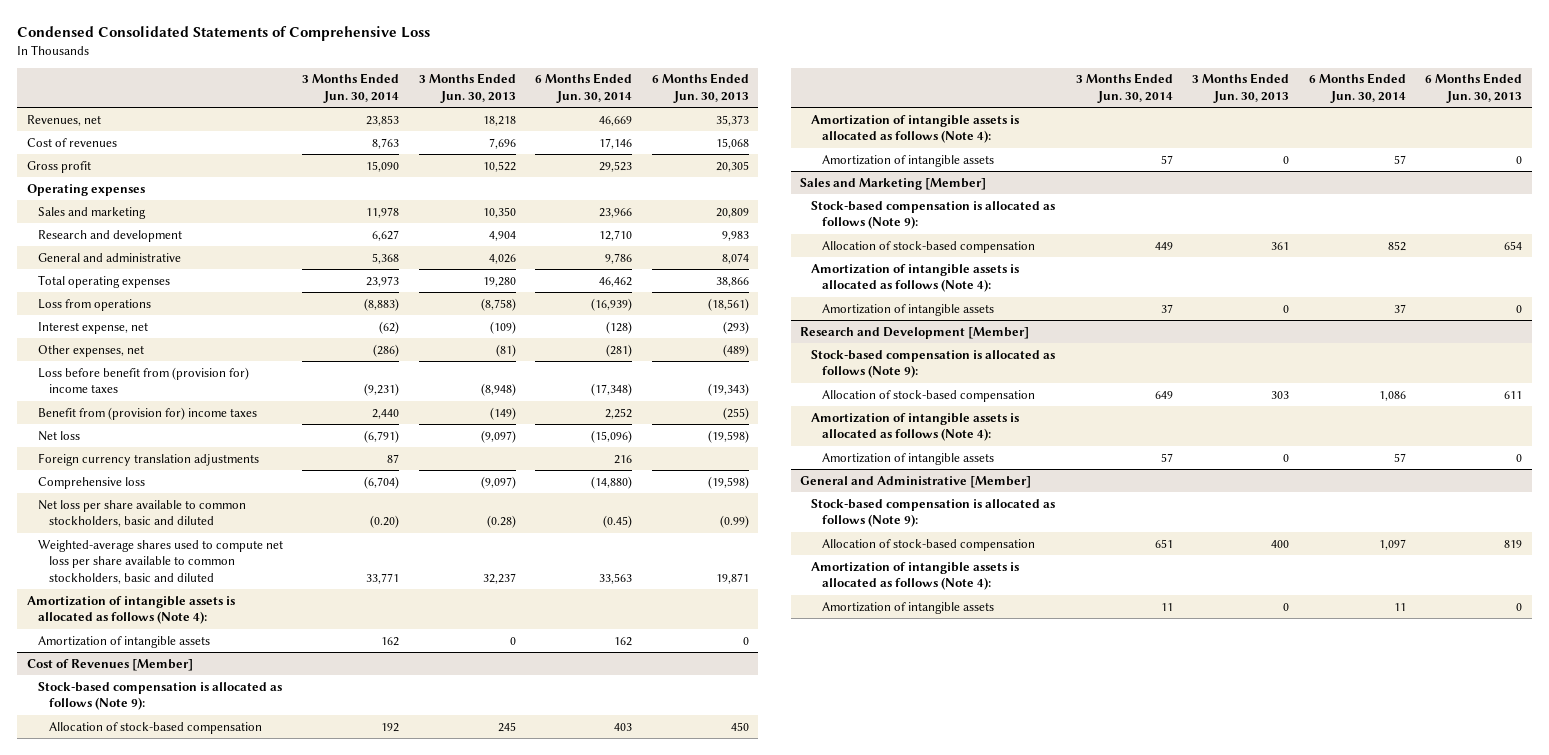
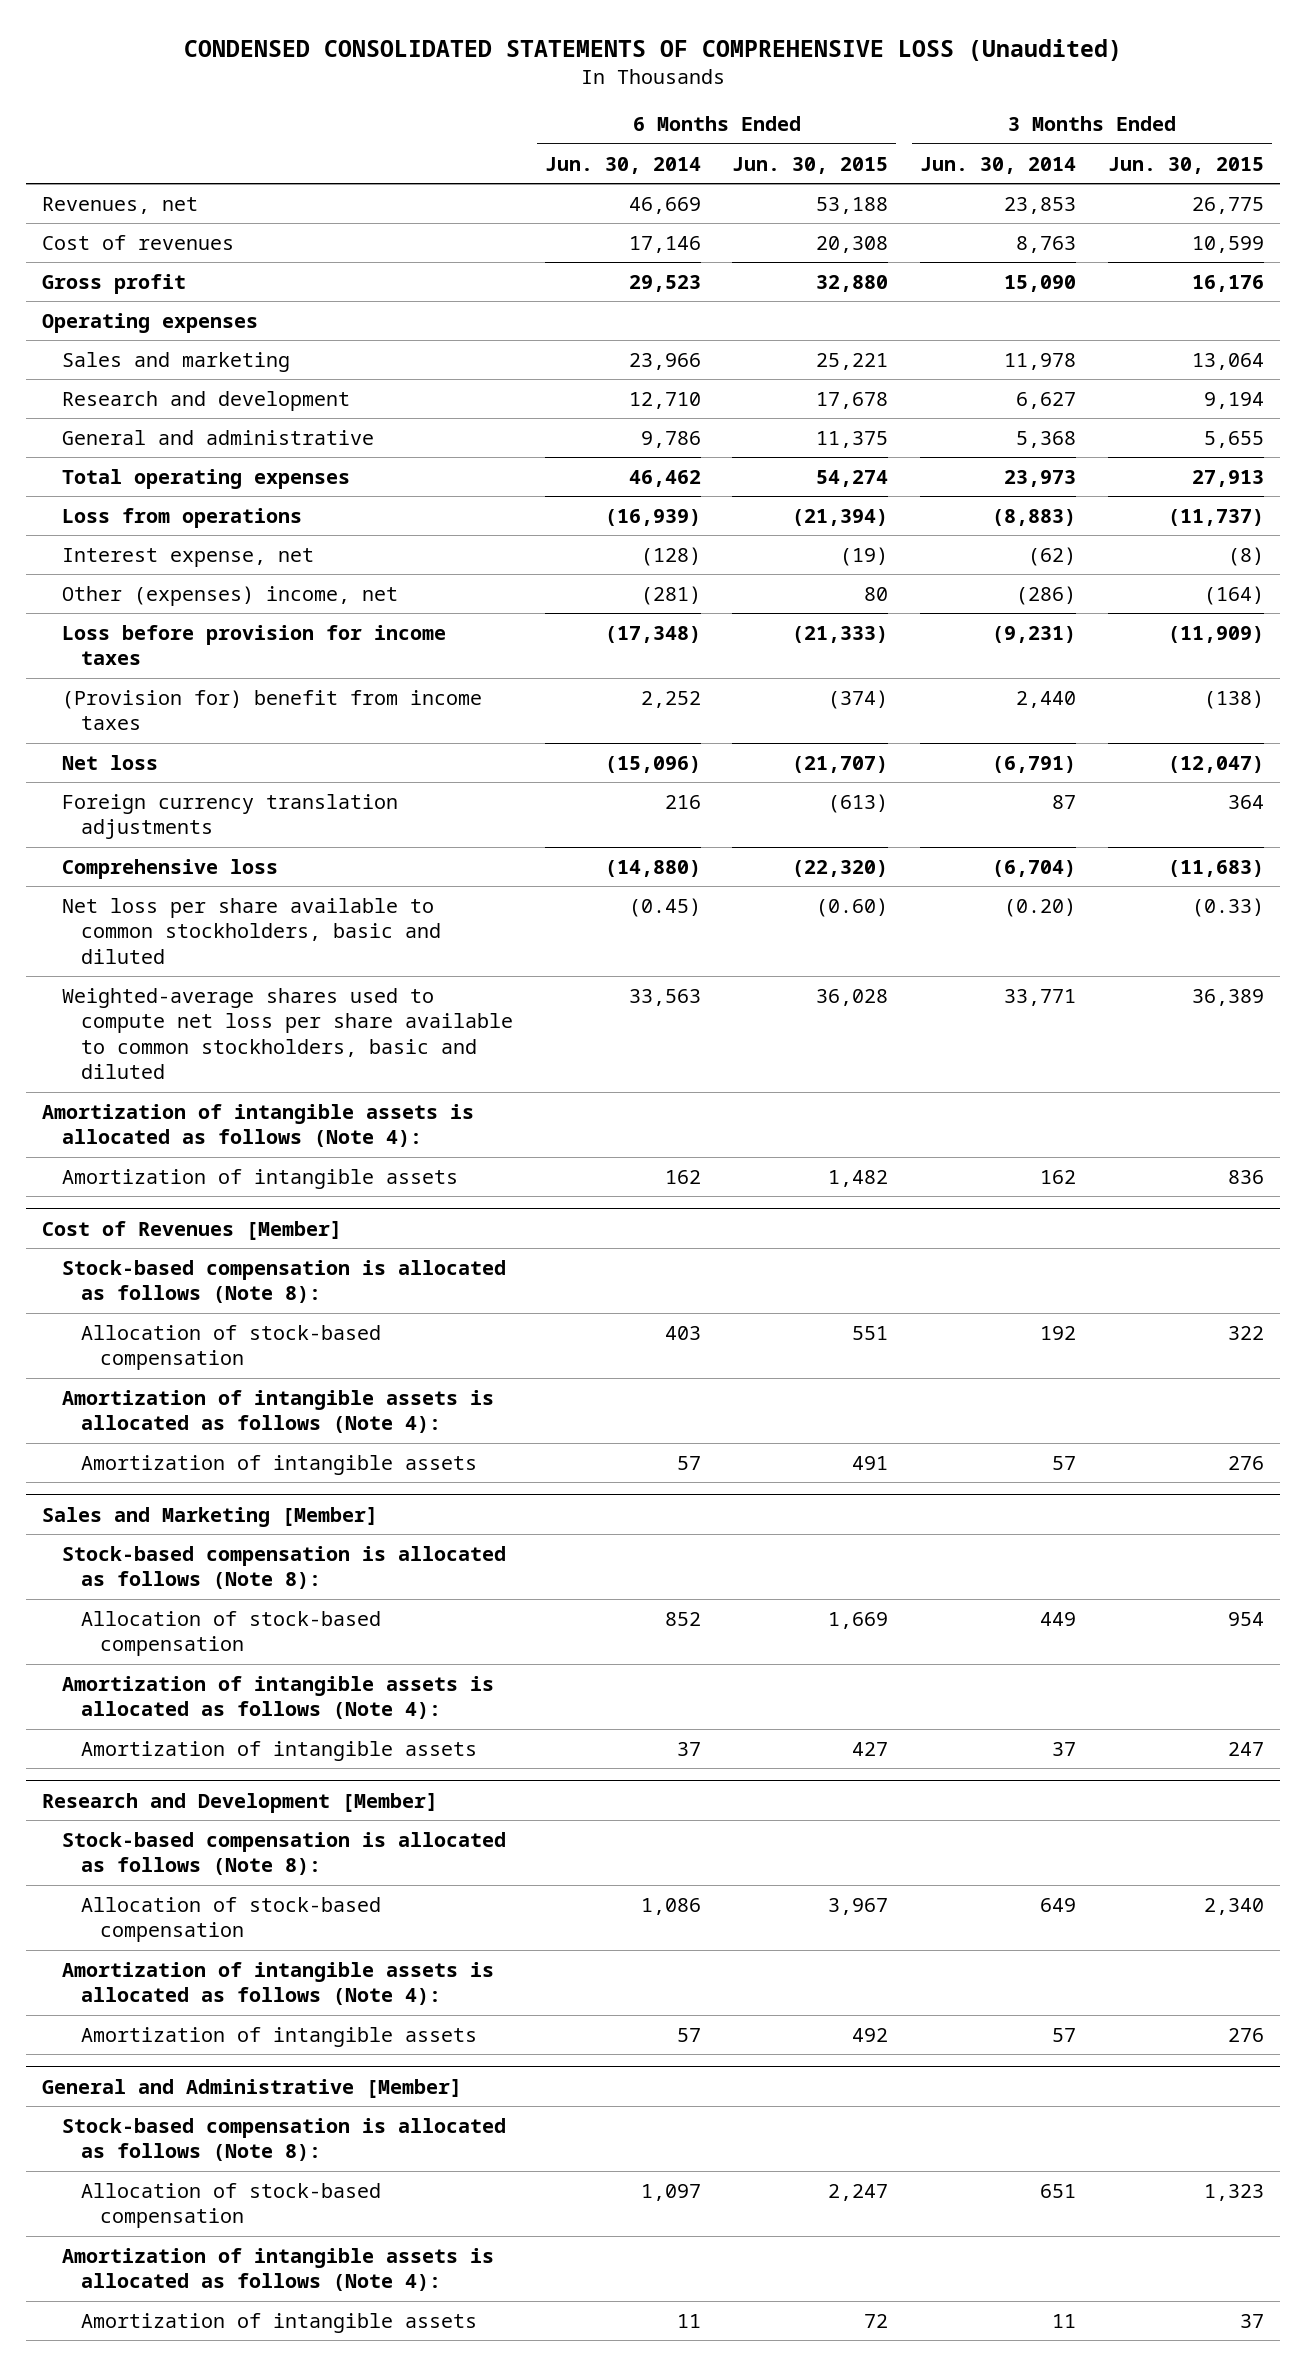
[17,26,431,42] Condensed Consolidated Statements of Comprehensive Loss -> [184,39,1123,62] CONDENSED CONSOLIDATED STATEMENTS OF COMPREHENSIVE LOSS (Unaudited)
[418,73,516,104] 3 Months Ended Jun. 30, 2013 -> none
[651,73,749,104] 6 Months Ended Jun. 30, 2013 -> none
none -> [732,156,889,174] Jun. 30, 2015
none -> [1108,156,1265,174] Jun. 30, 2015
[37,344,144,357] Other expenses, net -> [61,585,398,606] Other (expenses) income, net
[37,366,249,394] Loss before benefit from (provision for) income taxes -> [61,624,446,666] Loss before provision for income taxes
[37,406,257,420] Benefit from (provision for) income taxes -> [61,689,482,731] (Provision for) benefit from income taxes
[37,681,282,711] Stock-based compensation is allocated as follows (Note 9): -> [61,1259,506,1304] Stock-based compensation is allocated as follows (Note 8):
[811,200,1056,230] Stock-based compensation is allocated as follows (Note 9): -> [61,1545,506,1590] Stock-based compensation is allocated as follows (Note 8):
[811,349,1056,379] Stock-based compensation is allocated as follows (Note 9): -> [61,1831,506,1876] Stock-based compensation is allocated as follows (Note 8):
[811,498,1056,528] Stock-based compensation is allocated as follows (Note 9): -> [61,2117,506,2162] Stock-based compensation is allocated as follows (Note 8):

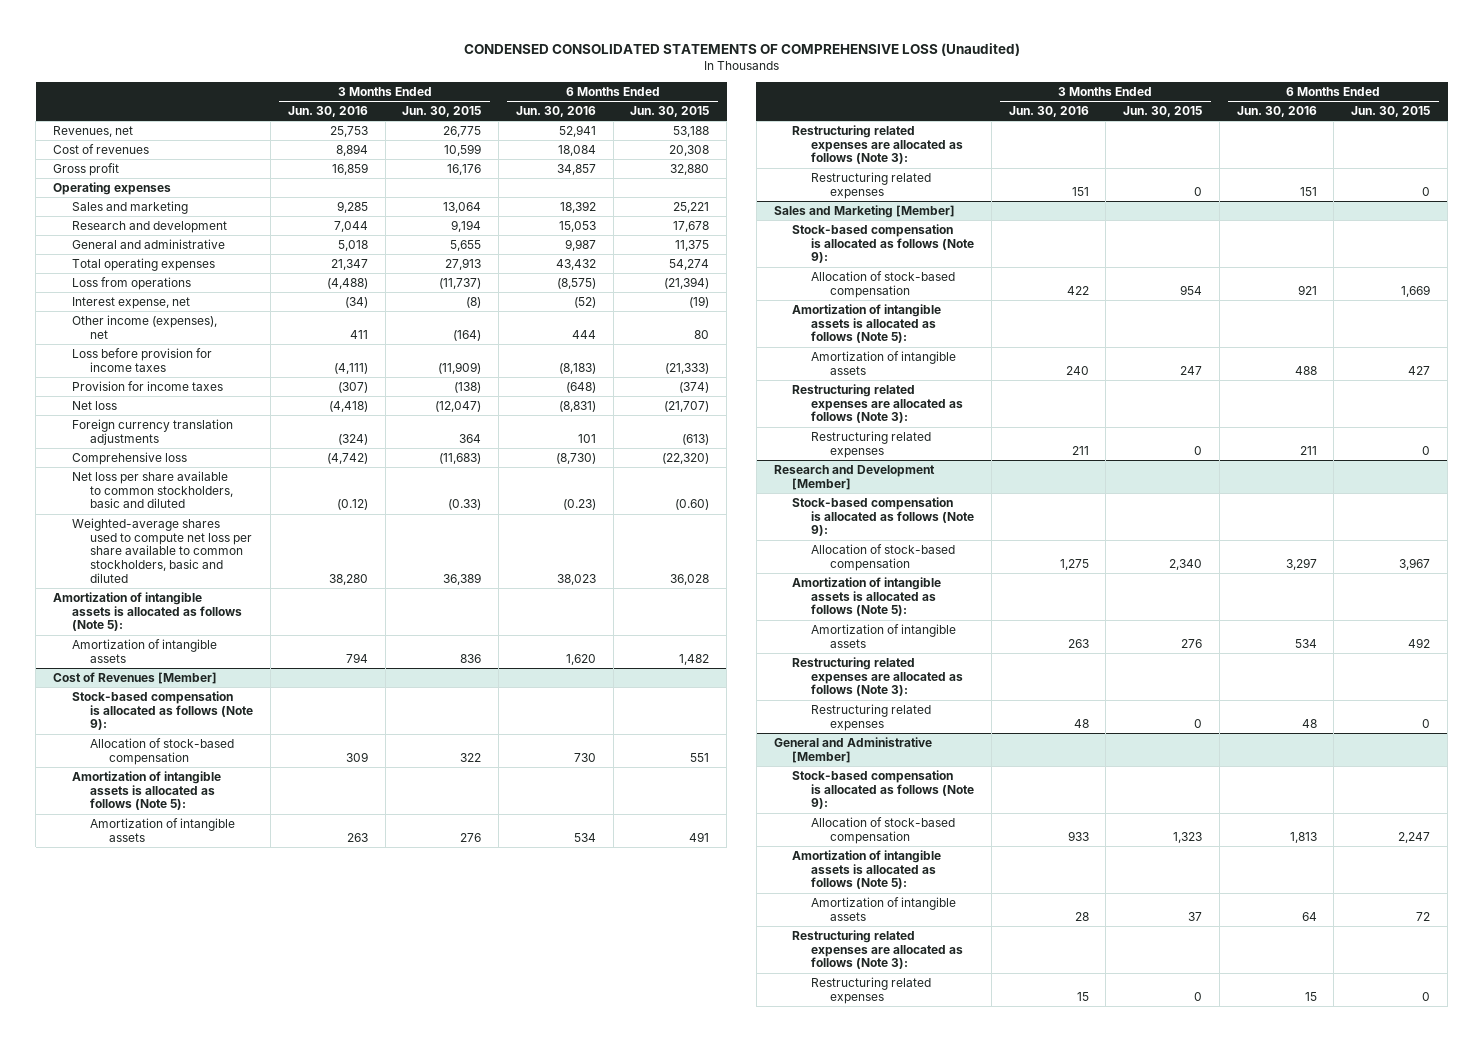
[544,156,701,174] Jun. 30, 2014 -> none
[920,156,1077,174] Jun. 30, 2014 -> none
none -> [287,105,368,117] Jun. 30, 2016
none -> [515,105,596,117] Jun. 30, 2016
[61,585,398,606] Other (expenses) income, net -> [71,314,217,339] Other income (expenses), net
[61,689,482,731] (Provision for) benefit from income taxes -> [71,380,223,391] Provision for income taxes
[42,1103,475,1148] Amortization of intangible assets is allocated as follows (Note 4): -> [52,591,242,632] Amortization of intangible assets is allocated as follows (Note 5):
[61,1259,506,1304] Stock-based compensation is allocated as follows (Note 8): -> [71,690,254,731] Stock-based compensation is allocated as follows (Note 9):
[61,1389,494,1434] Amortization of intangible assets is allocated as follows (Note 4): -> [71,770,221,811] Amortization of intangible assets is allocated as follows (Note 5):
none -> [792,124,963,165] Restructuring related expenses are allocated as follows (Note 3):
none -> [810,171,931,199] Restructuring related expenses
[61,1545,506,1590] Stock-based compensation is allocated as follows (Note 8): -> [792,223,974,264] Stock-based compensation is allocated as follows (Note 9):
[61,1675,494,1720] Amortization of intangible assets is allocated as follows (Note 4): -> [792,303,942,344] Amortization of intangible assets is allocated as follows (Note 5):
none -> [792,383,963,424] Restructuring related expenses are allocated as follows (Note 3):
none -> [810,430,931,458] Restructuring related expenses
[61,1831,506,1876] Stock-based compensation is allocated as follows (Note 8): -> [792,496,974,537] Stock-based compensation is allocated as follows (Note 9):
[61,1961,494,2006] Amortization of intangible assets is allocated as follows (Note 4): -> [792,576,942,617] Amortization of intangible assets is allocated as follows (Note 5):
none -> [792,656,963,697] Restructuring related expenses are allocated as follows (Note 3):
none -> [810,703,931,731] Restructuring related expenses
[61,2117,506,2162] Stock-based compensation is allocated as follows (Note 8): -> [792,769,974,810] Stock-based compensation is allocated as follows (Note 9):
[61,2247,494,2292] Amortization of intangible assets is allocated as follows (Note 4): -> [792,849,942,890] Amortization of intangible assets is allocated as follows (Note 5):
none -> [792,929,963,970] Restructuring related expenses are allocated as follows (Note 3):
none -> [810,976,931,1004] Restructuring related expenses

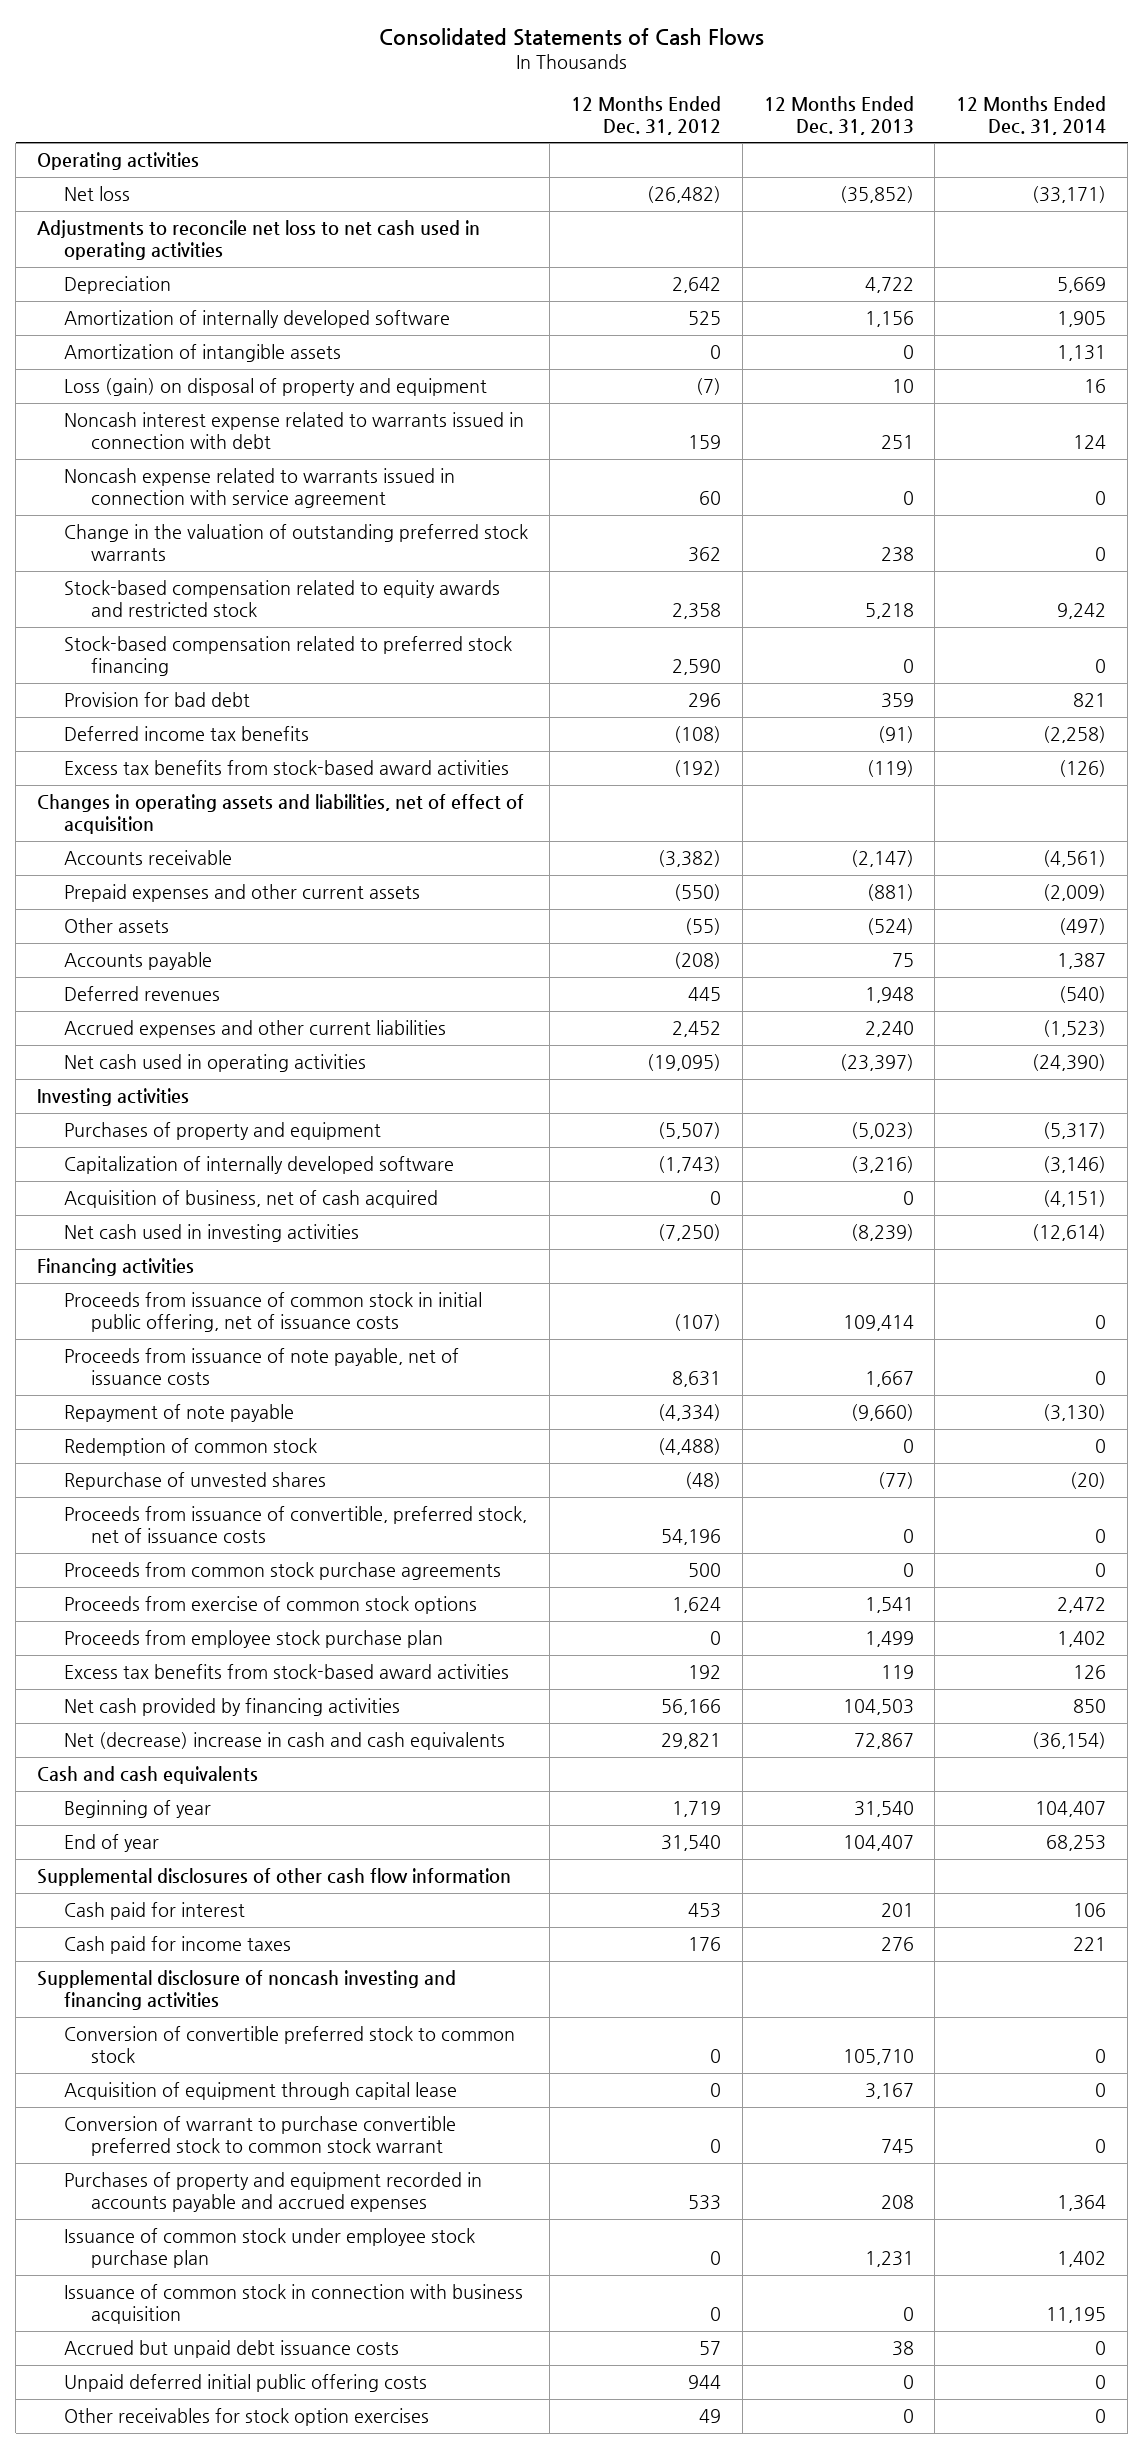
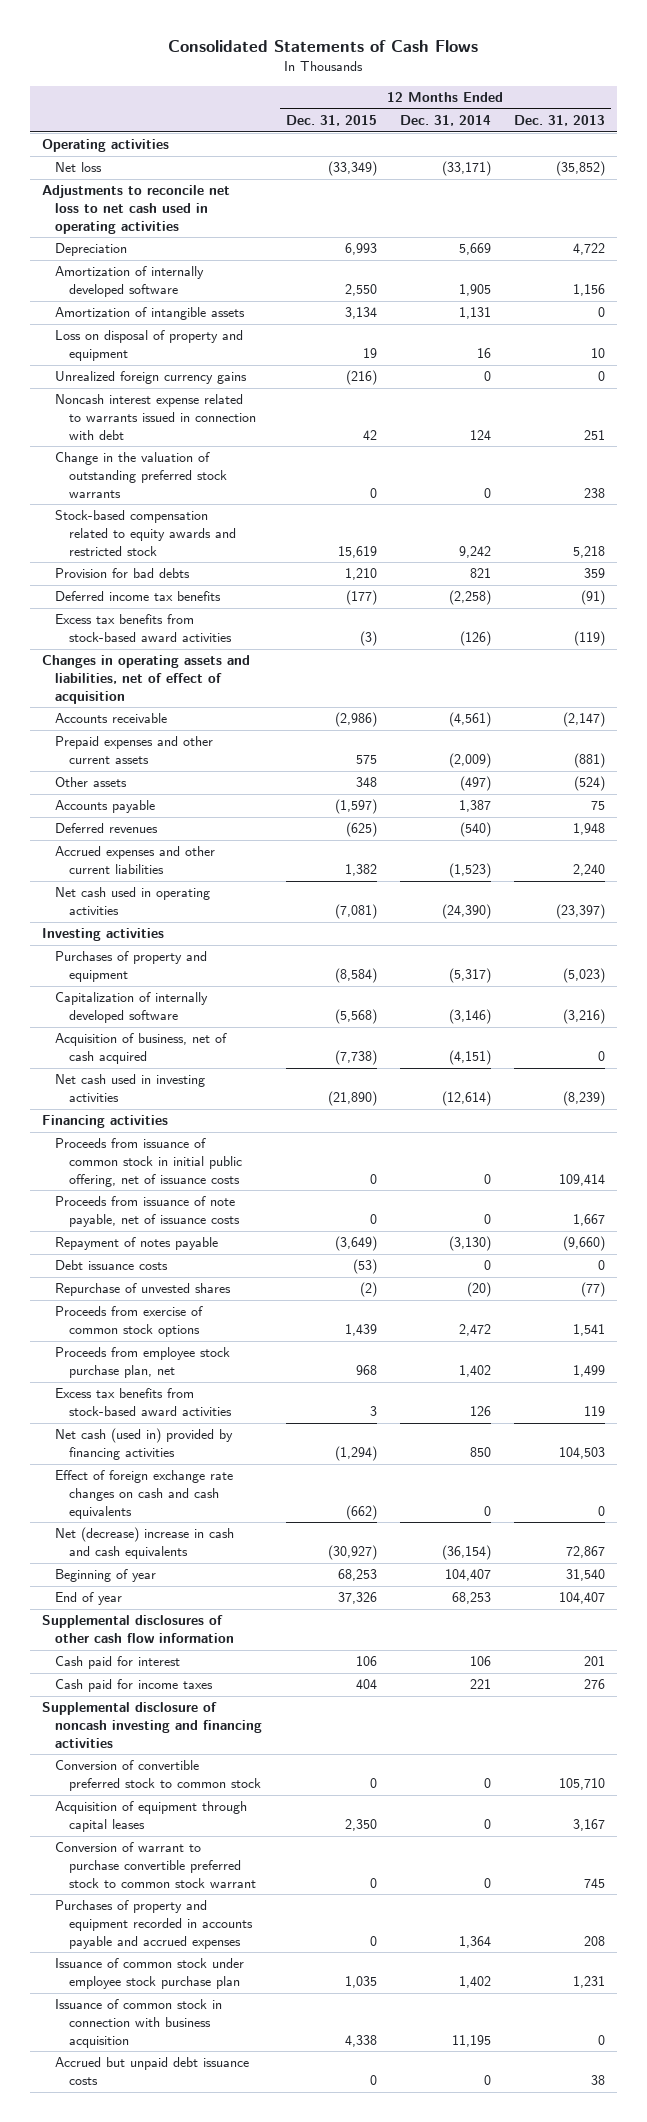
[570,95,721,135] 12 Months Ended Dec. 31, 2012 -> none
none -> [285,115,377,127] Dec. 31, 2015
[64,378,488,397] Loss (gain) on disposal of property and equipment -> [55,330,244,362] Loss on disposal of property and equipment
none -> [55,371,248,385] Unrealized foreign currency gains
[64,468,456,509] Noncash expense related to warrants issued in connection with service agreement -> none
[64,636,513,677] Stock-based compensation related to preferred stock financing -> none
[64,692,251,708] Provision for bad debt -> [55,568,191,579] Provision for bad debts
[64,1438,318,1457] Redemption of common stock -> none
[64,1404,295,1423] Repayment of note payable -> [55,1237,219,1251] Repayment of notes payable
none -> [55,1260,169,1271] Debt issuance costs
[64,1506,528,1544] Proceeds from issuance of convertible, preferred stock, net of issuance costs -> none
[64,1562,502,1581] Proceeds from common stock purchase agreements -> none
[64,1630,444,1649] Proceeds from employee stock purchase plan -> [55,1347,231,1379] Proceeds from employee stock purchase plan, net
[64,1698,401,1717] Net cash provided by financing activities -> [55,1428,234,1461] Net cash (used in) provided by financing activities
none -> [55,1470,234,1519] Effect of foreign exchange rate changes on cash and cash equivalents
[37,1766,259,1785] Cash and cash equivalents -> none
[64,2082,458,2101] Acquisition of equipment through capital lease -> [55,1801,248,1833] Acquisition of equipment through capital leases
[64,2374,428,2393] Unpaid deferred initial public offering costs -> none
[64,2408,430,2427] Other receivables for stock option exercises -> none

